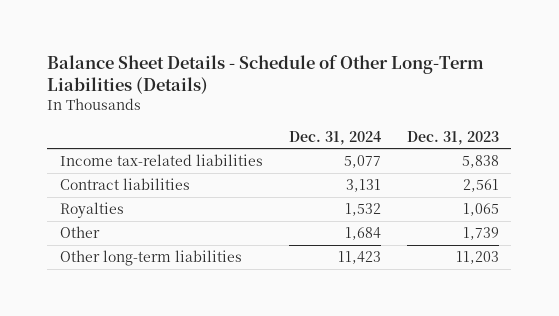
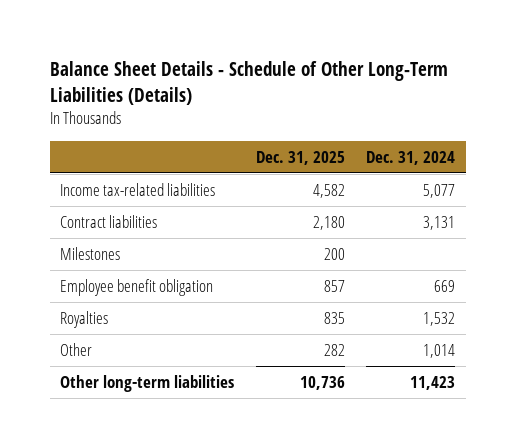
[406,130,499,145] Dec. 31, 2023 -> none
none -> [255,150,345,165] Dec. 31, 2025
none -> [60,246,121,260] Milestones
none -> [60,278,214,296] Employee benefit obligation
[344,227,381,241] 1,684 -> [423,343,456,358] 1,014

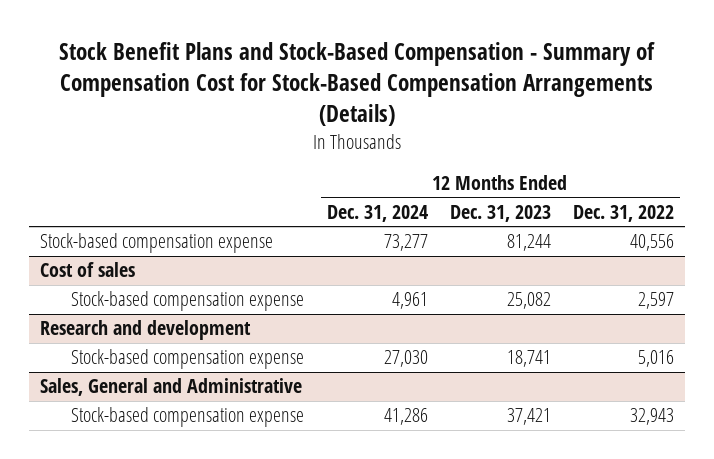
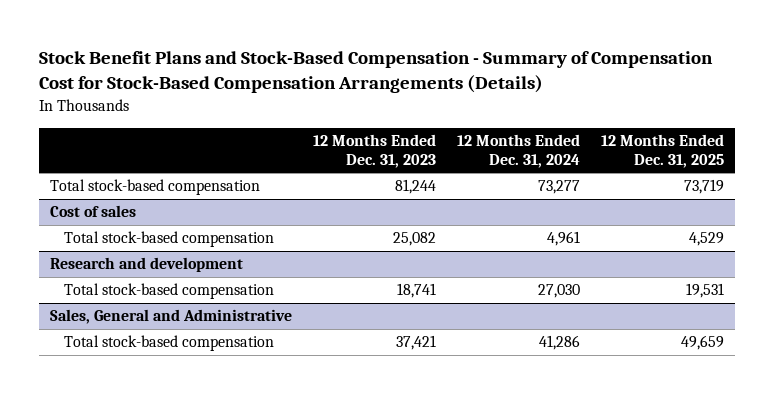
[573,204,675,222] Dec. 31, 2022 -> none
none -> [601,133,725,168] 12 Months Ended Dec. 31, 2025
[40,233,274,254] Stock-based compensation expense -> [49,179,260,196] Total stock-based compensation
[71,291,305,312] Stock-based compensation expense -> [63,231,274,248] Total stock-based compensation
[71,349,305,370] Stock-based compensation expense -> [63,283,274,300] Total stock-based compensation
[71,407,305,428] Stock-based compensation expense -> [63,335,274,352] Total stock-based compensation

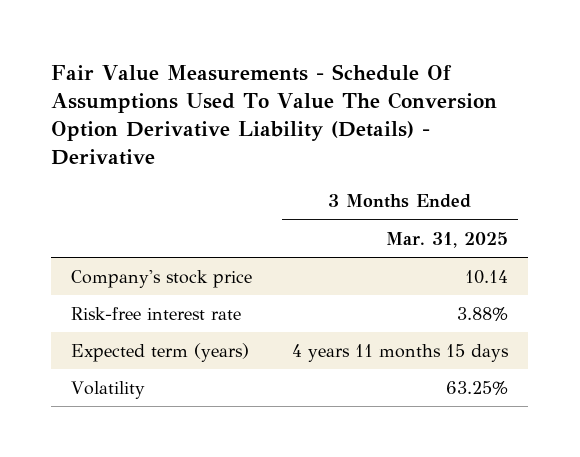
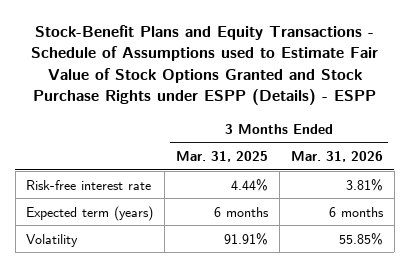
[51,63,498,166] Fair Value Measurements - Schedule Of Assumptions Used To Value The Conversion Option Derivative Liability (Details) - Derivative -> [30,24,378,106] Stock-Benefit Plans and Equity Transactions - Schedule of Assumptions used to Estimate Fair Value of Stock Options Granted and Stock Purchase Rights under ESPP (Details) - ESPP
none -> [290,151,383,163] Mar. 31, 2026
[71,269,253,288] Company's stock price -> none
[457,306,509,321] 3.88% -> [231,178,269,191] 4.44%
[292,343,510,362] 4 years 11 months 15 days -> [214,206,270,217] 6 months
[446,380,509,395] 63.25% -> [224,232,269,245] 91.91%

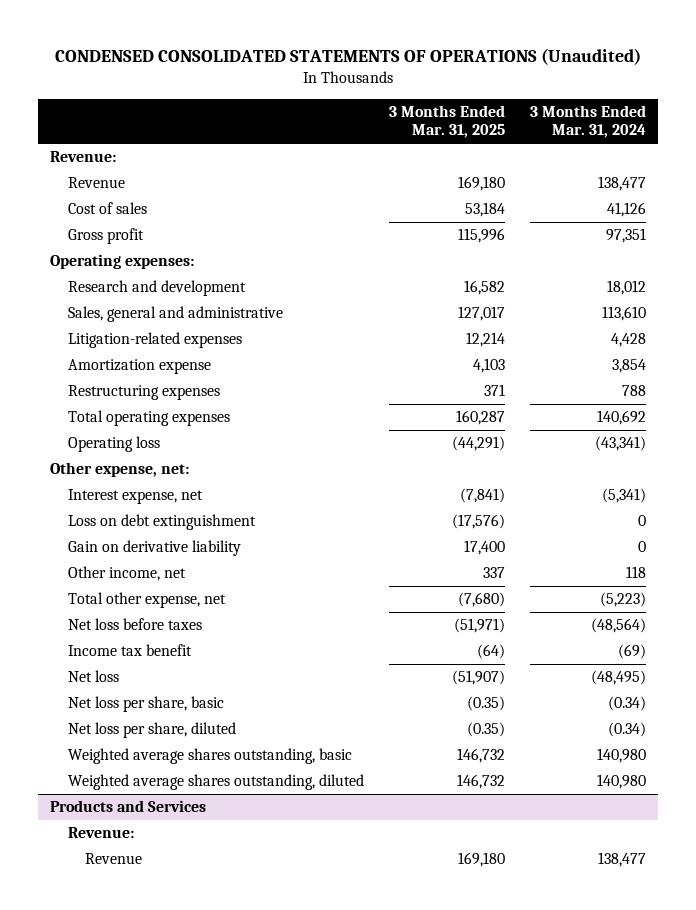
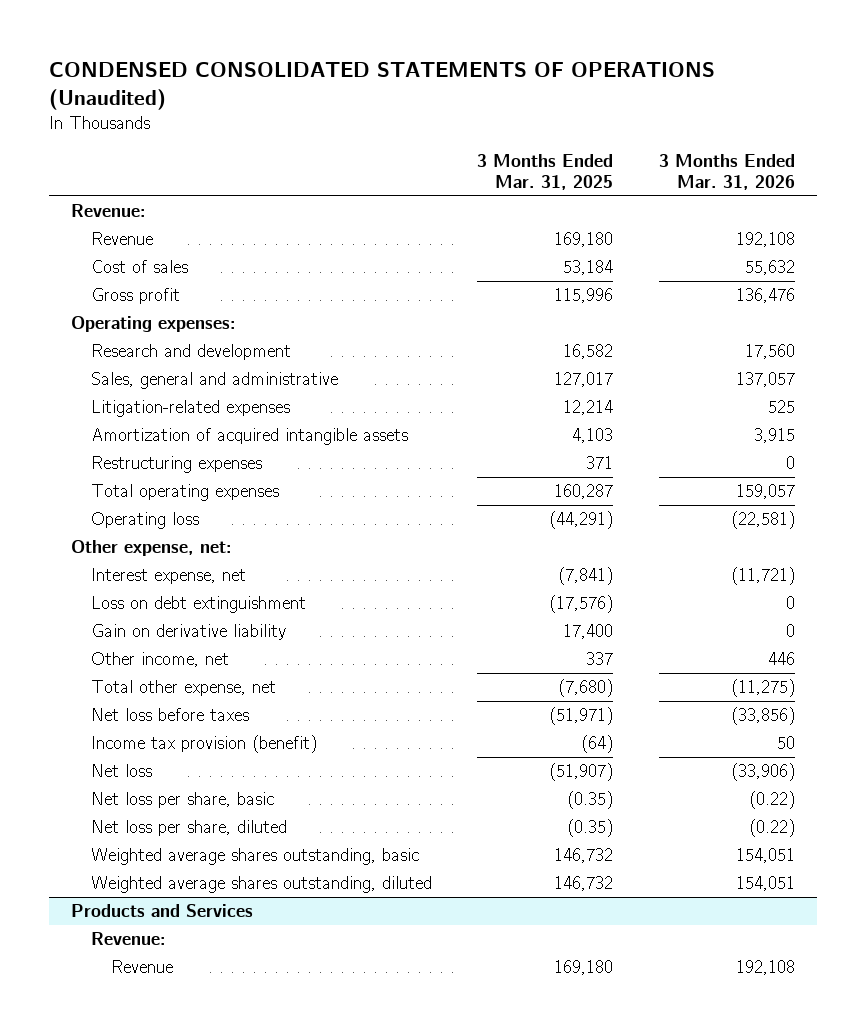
[529,105,646,139] 3 Months Ended Mar. 31, 2024 -> none
none -> [658,153,795,190] 3 Months Ended Mar. 31, 2026
[67,359,211,375] Amortization expense -> [91,428,409,446] Amortization of acquired intangible assets
[67,644,192,657] Income tax benefit -> [91,735,318,754] Income tax provision (benefit)

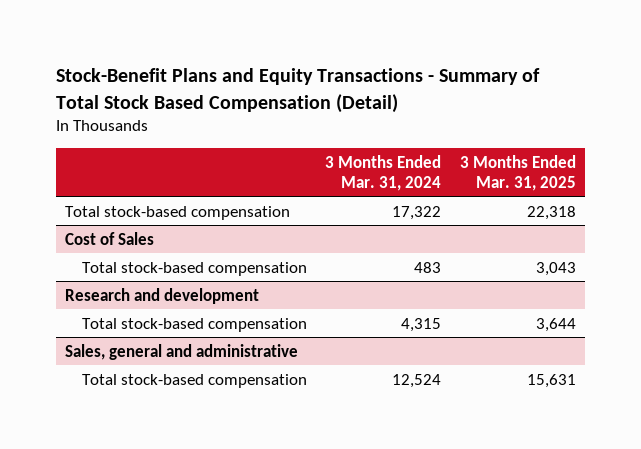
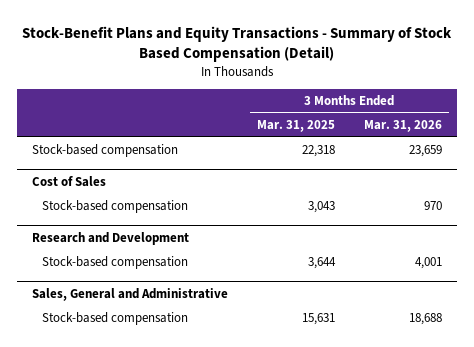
[56,68,541,113] Stock-Benefit Plans and Equity Transactions - Summary of Total Stock Based Compensation (Detail) -> [21,25,452,63] Stock-Benefit Plans and Equity Transactions - Summary of Stock Based Compensation (Detail)
[325,154,442,191] 3 Months Ended Mar. 31, 2024 -> none
none -> [364,120,443,133] Mar. 31, 2026
[65,205,291,220] Total stock-based compensation -> [31,144,178,158] Stock-based compensation
[82,261,308,276] Total stock-based compensation -> [42,200,189,214] Stock-based compensation
[65,287,260,304] Research and development -> [31,232,189,246] Research and Development
[82,317,308,332] Total stock-based compensation -> [42,256,189,270] Stock-based compensation
[65,343,299,360] Sales, general and administrative -> [31,288,228,302] Sales, General and Administrative
[82,373,308,388] Total stock-based compensation -> [42,312,189,326] Stock-based compensation

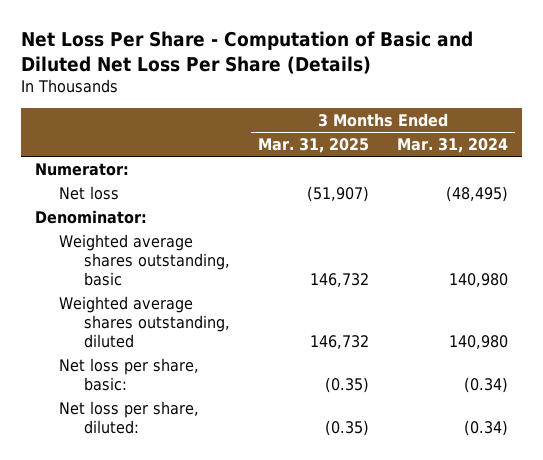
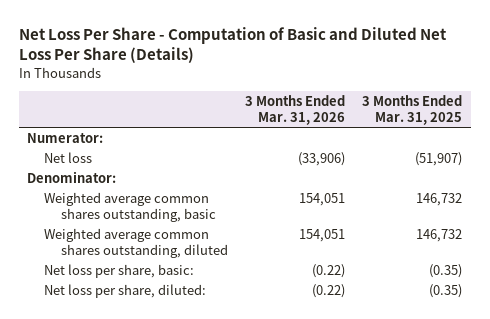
[397,138,509,154] Mar. 31, 2024 -> none
none -> [245,95,346,126] 3 Months Ended Mar. 31, 2026
[59,233,230,286] Weighted average shares outstanding, basic -> [44,192,217,222] Weighted average common shares outstanding, basic
[59,295,230,348] Weighted average shares outstanding, diluted -> [44,228,229,258] Weighted average common shares outstanding, diluted

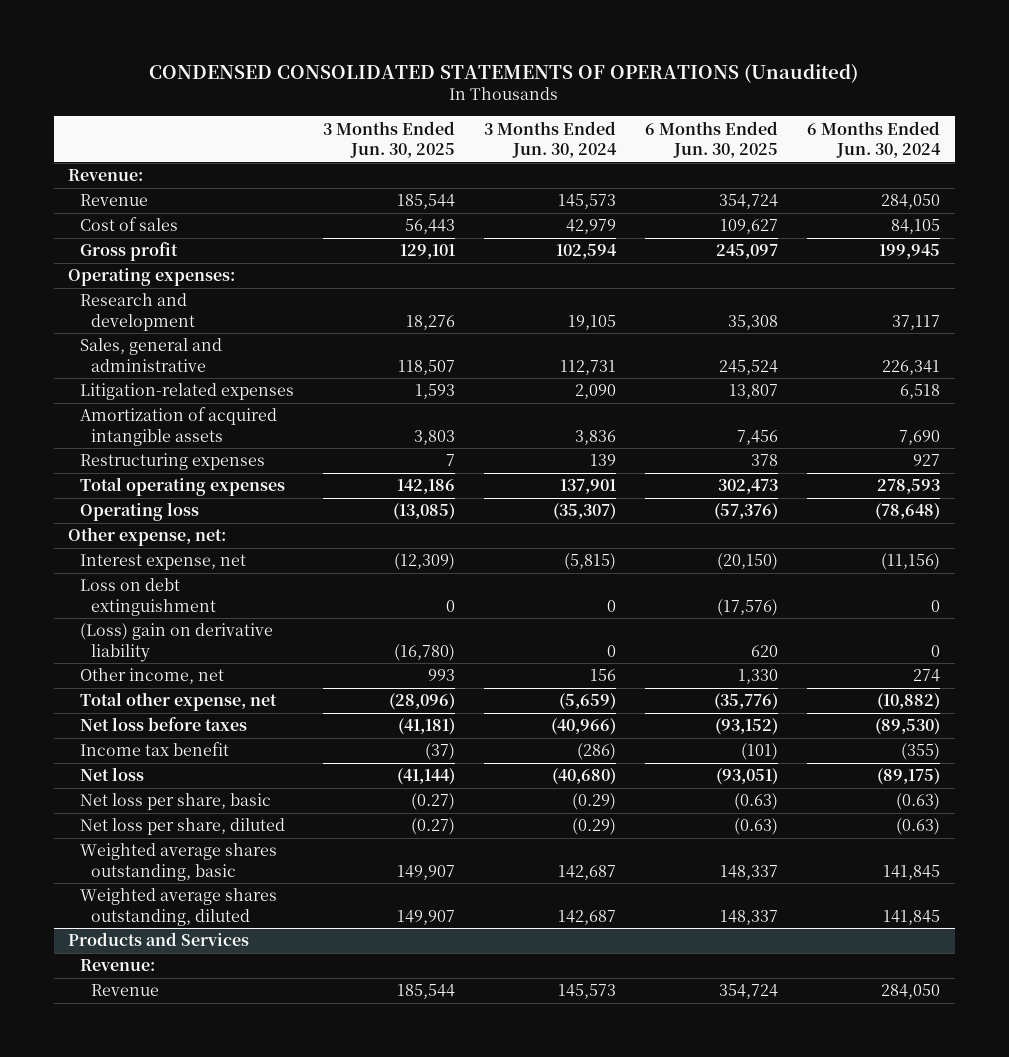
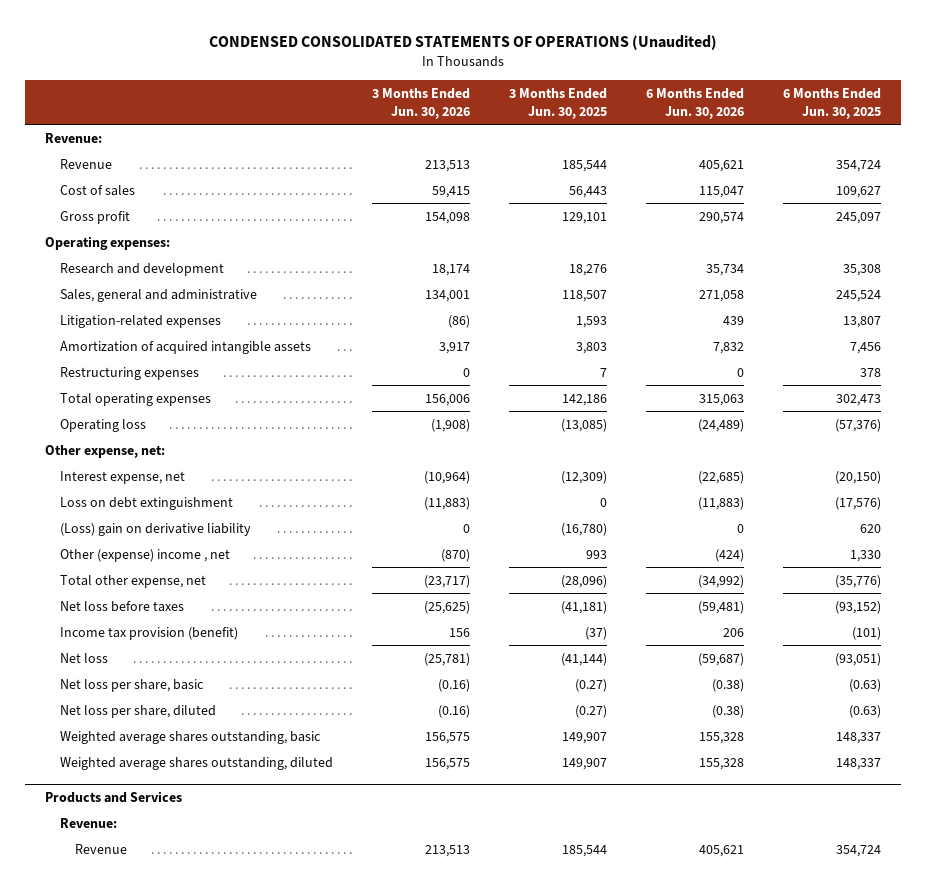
[484,120,618,159] 3 Months Ended Jun. 30, 2024 -> none
[807,120,942,159] 6 Months Ended Jun. 30, 2024 -> none
none -> [371,87,470,119] 3 Months Ended Jun. 30, 2026
none -> [646,87,745,119] 6 Months Ended Jun. 30, 2026
[79,668,224,685] Other income, net -> [59,548,230,562] Other (expense) income , net
[79,742,229,757] Income tax benefit -> [59,626,238,640] Income tax provision (benefit)

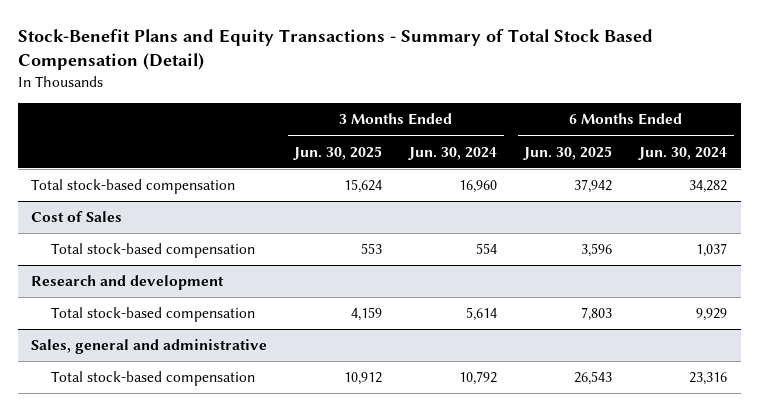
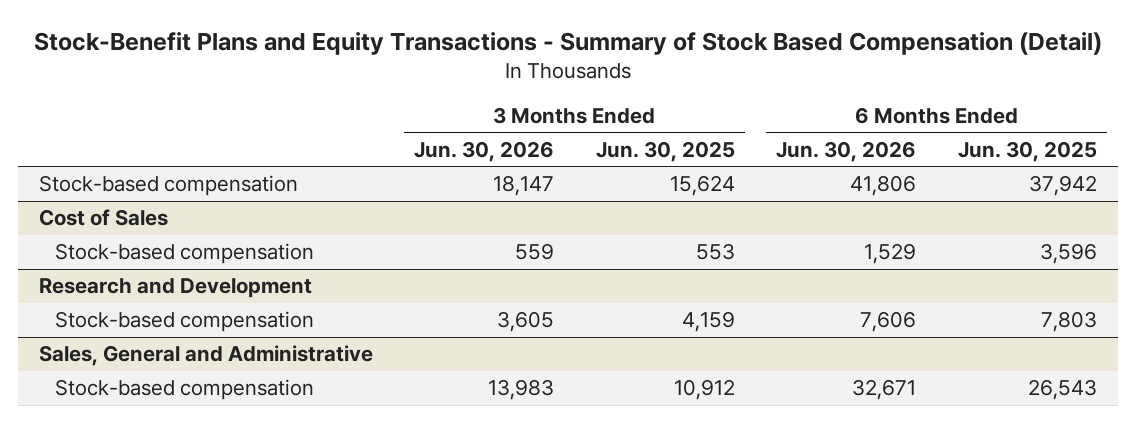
[17,29,653,71] Stock-Benefit Plans and Equity Transactions - Summary of Total Stock Based Compensation (Detail) -> [33,32,1102,56] Stock-Benefit Plans and Equity Transactions - Summary of Stock Based Compensation (Detail)
[408,146,498,160] Jun. 30, 2024 -> none
[638,146,728,160] Jun. 30, 2024 -> none
none -> [414,140,555,162] Jun. 30, 2026
none -> [776,140,917,162] Jun. 30, 2026
[31,179,236,195] Total stock-based compensation -> [38,175,298,197] Stock-based compensation
[51,243,256,259] Total stock-based compensation -> [54,243,314,265] Stock-based compensation
[31,275,225,291] Research and development -> [38,278,312,299] Research and Development
[51,307,256,323] Total stock-based compensation -> [54,311,314,333] Stock-based compensation
[31,339,268,355] Sales, general and administrative -> [38,345,373,367] Sales, General and Administrative
[51,371,256,387] Total stock-based compensation -> [54,379,314,401] Stock-based compensation

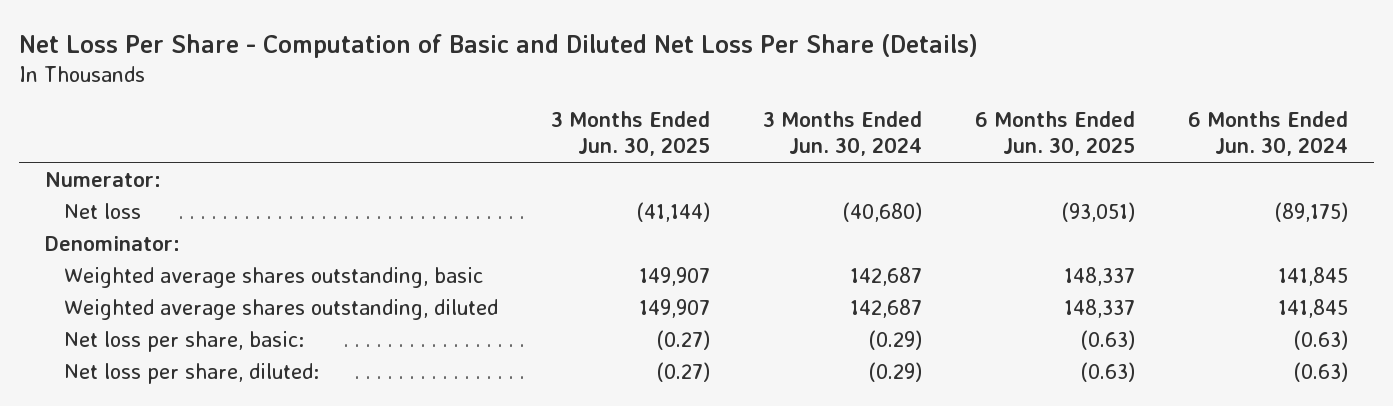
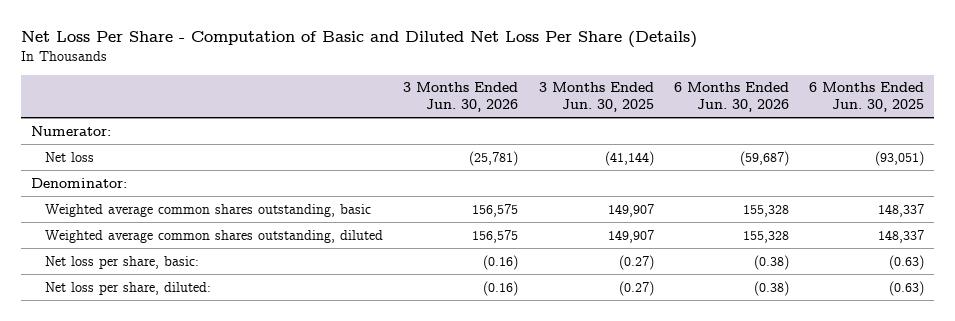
[762,111,922,157] 3 Months Ended Jun. 30, 2024 -> none
[1187,111,1348,157] 6 Months Ended Jun. 30, 2024 -> none
none -> [403,82,519,113] 3 Months Ended Jun. 30, 2026
none -> [673,82,789,113] 6 Months Ended Jun. 30, 2026
[64,266,484,288] Weighted average shares outstanding, basic -> [44,203,371,217] Weighted average common shares outstanding, basic
[64,298,499,320] Weighted average shares outstanding, diluted -> [44,229,383,243] Weighted average common shares outstanding, diluted

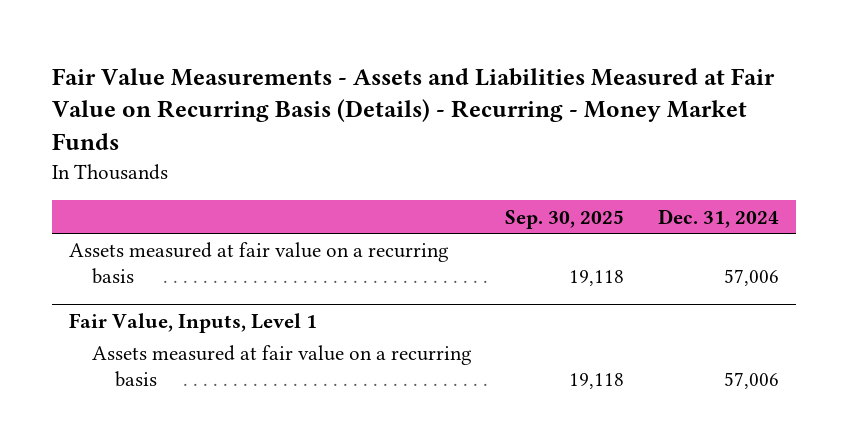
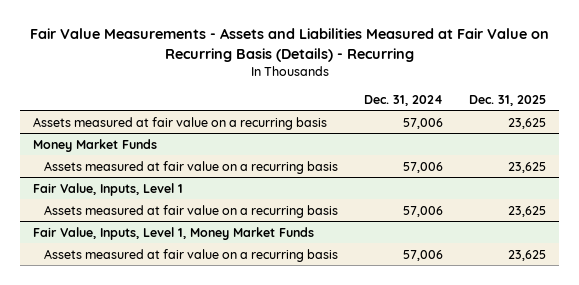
[51,67,775,151] Fair Value Measurements - Assets and Liabilities Measured at Fair Value on Recurring Basis (Details) - Recurring - Money Market Funds -> [29,28,549,62] Fair Value Measurements - Assets and Liabilities Measured at Fair Value on Recurring Basis (Details) - Recurring
[505,209,625,229] Sep. 30, 2025 -> none
none -> [469,94,547,106] Dec. 31, 2025
none -> [32,138,157,152] Money Market Funds
none -> [43,160,338,174] Assets measured at fair value on a recurring basis
none -> [32,226,314,240] Fair Value, Inputs, Level 1, Money Market Funds
none -> [43,248,338,262] Assets measured at fair value on a recurring basis

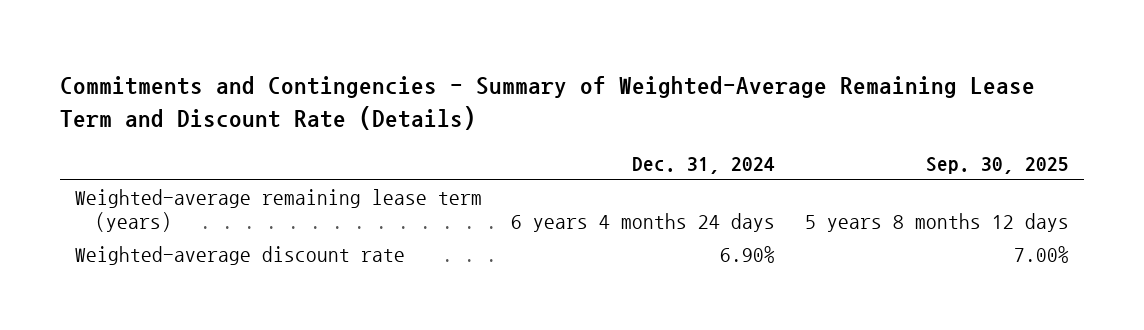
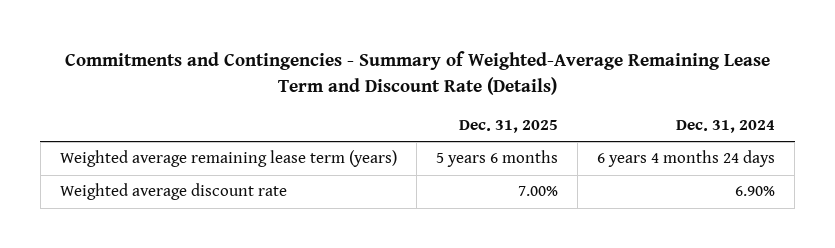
[925,157,1069,175] Sep. 30, 2025 -> none
none -> [459,119,559,133] Dec. 31, 2025
[75,189,483,233] Weighted-average remaining lease term (years) -> [59,150,397,168] Weighted average remaining lease term (years)
[75,246,406,266] Weighted-average discount rate -> [59,183,287,201] Weighted average discount rate

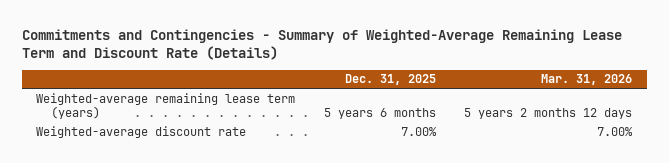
[676,119,776,133] Dec. 31, 2024 -> none
none -> [541,74,633,86] Mar. 31, 2026
[59,150,397,168] Weighted average remaining lease term (years) -> [36,92,296,119] Weighted-average remaining lease term (years)
[59,183,287,201] Weighted average discount rate -> [36,125,247,138] Weighted-average discount rate

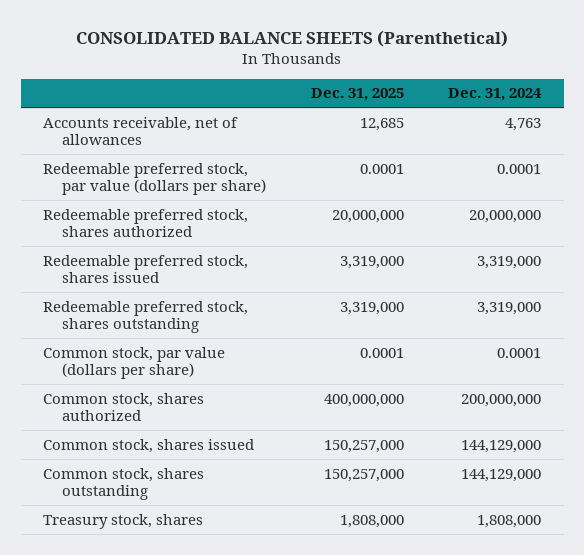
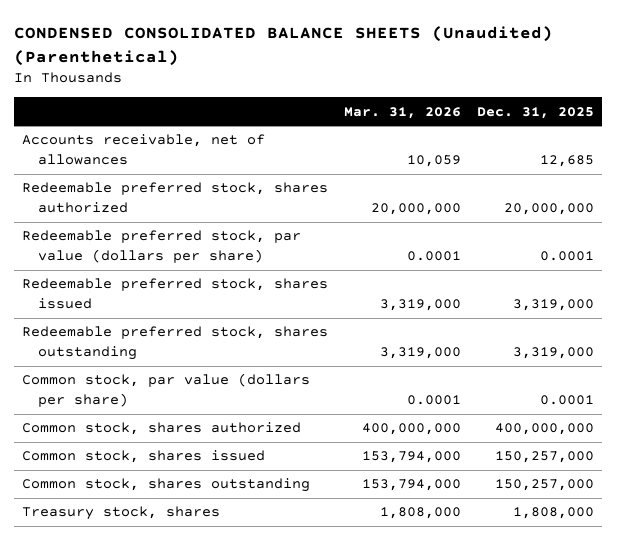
[76,29,509,47] CONSOLIDATED BALANCE SHEETS (Parenthetical) -> [14,25,554,66] CONDENSED CONSOLIDATED BALANCE SHEETS (Unaudited) (Parenthetical)
[448,88,543,102] Dec. 31, 2024 -> none
none -> [344,106,462,119] Mar. 31, 2026
[42,162,267,196] Redeemable preferred stock, par value (dollars per share) -> [22,230,302,264] Redeemable preferred stock, par value (dollars per share)

